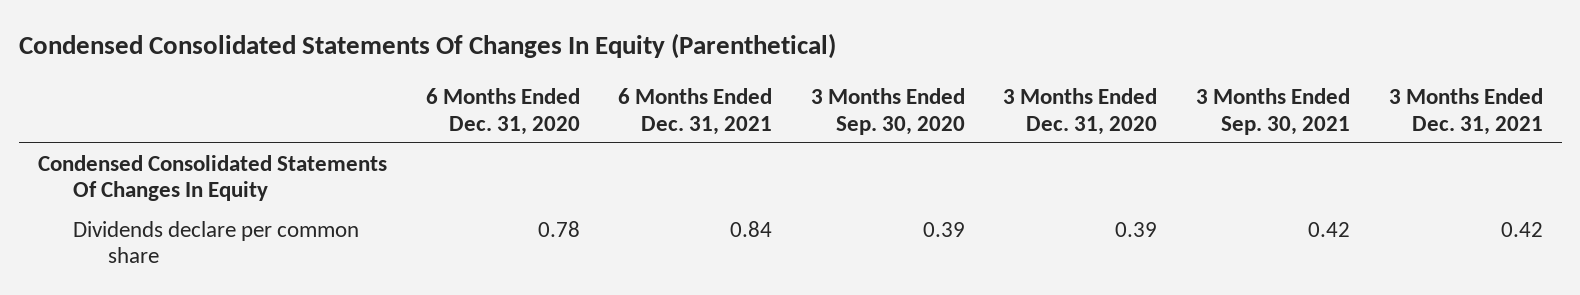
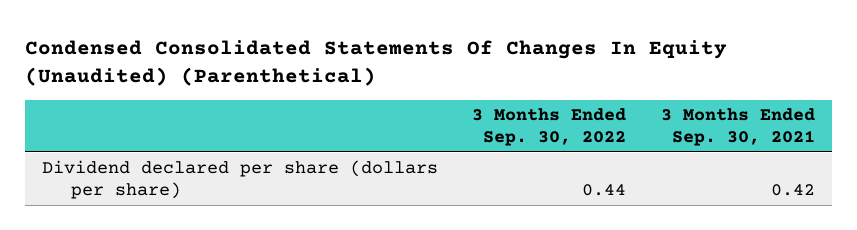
[18,33,836,60] Condensed Consolidated Statements Of Changes In Equity (Parenthetical) -> [25,39,728,86] Condensed Consolidated Statements Of Changes In Equity (Unaudited) (Parenthetical)
[425,88,580,135] 6 Months Ended Dec. 31, 2020 -> none
[618,88,773,135] 6 Months Ended Dec. 31, 2021 -> none
[810,88,965,135] 3 Months Ended Sep. 30, 2020 -> none
[1003,88,1158,135] 3 Months Ended Dec. 31, 2020 -> none
[1388,88,1543,135] 3 Months Ended Dec. 31, 2021 -> none
none -> [472,108,627,147] 3 Months Ended Sep. 30, 2022
[37,155,387,202] Condensed Consolidated Statements Of Changes In Equity -> none
[72,221,359,264] Dividends declare per common share -> [42,160,439,199] Dividend declared per share (dollars per share)

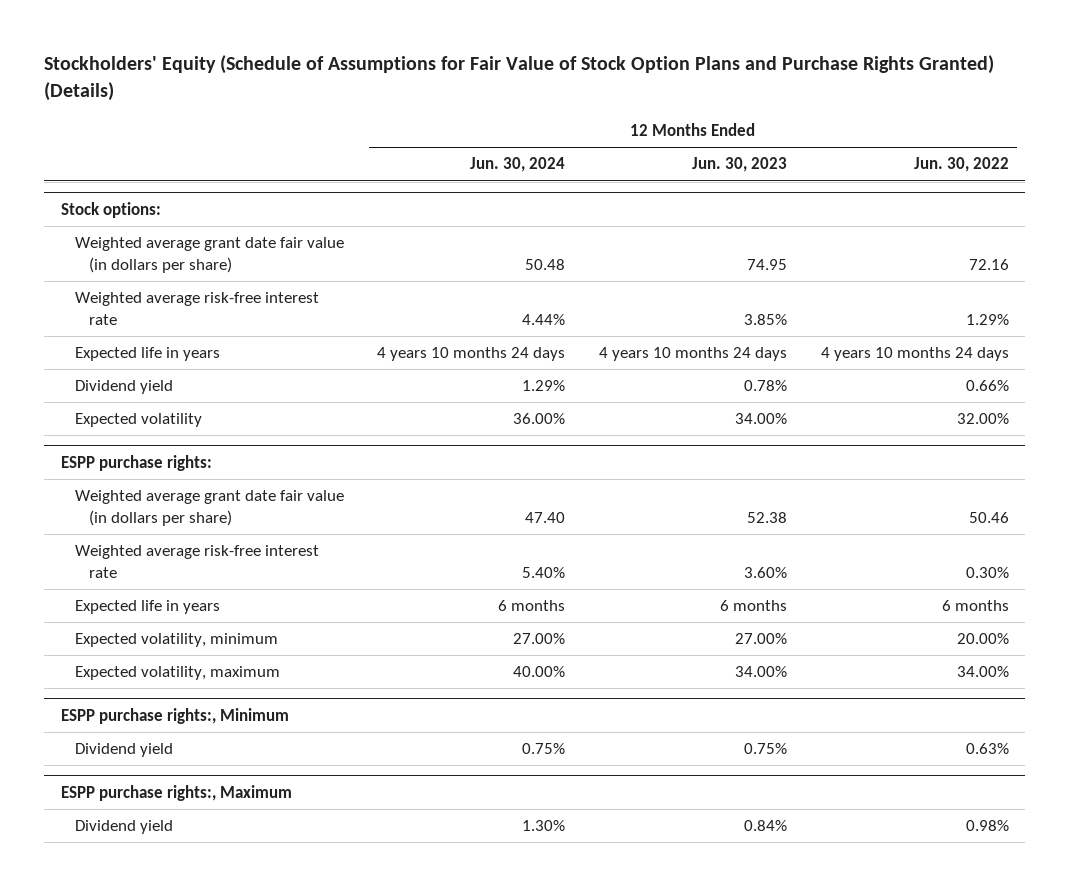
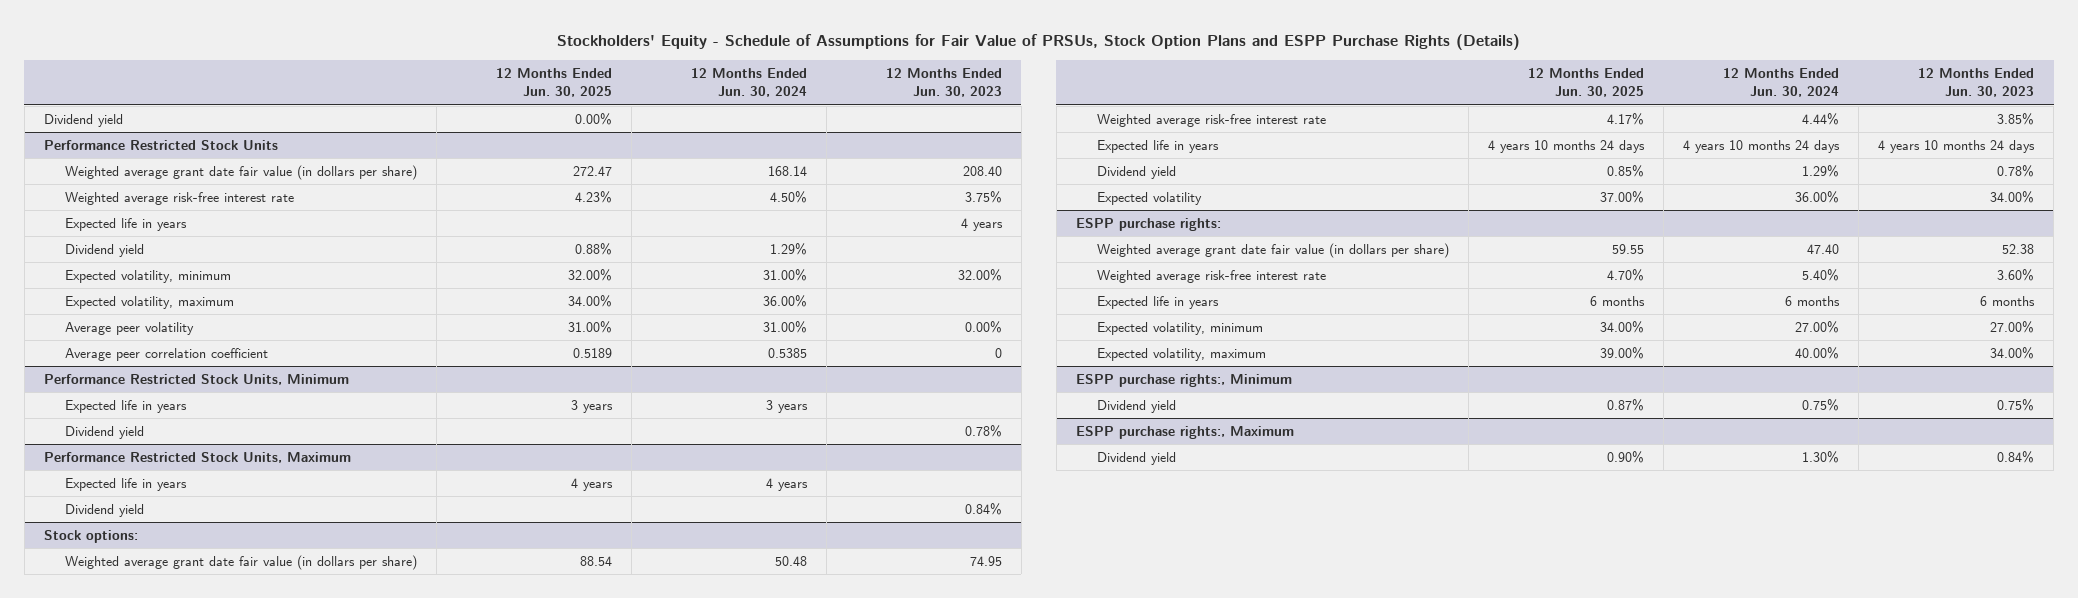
[43,55,994,101] Stockholders' Equity (Schedule of Assumptions for Fair Value of Stock Option Plans and Purchase Rights Granted) (Details) -> [556,34,1520,51] Stockholders' Equity - Schedule of Assumptions for Fair Value of PRSUs, Stock Option Plans and ESPP Purchase Rights (Details)
[913,157,1009,173] Jun. 30, 2022 -> none
none -> [496,68,613,98] 12 Months Ended Jun. 30, 2025
none -> [43,114,123,128] Dividend yield
none -> [43,140,278,151] Performance Restricted Stock Units
none -> [65,165,418,181] Weighted average grant date fair value (in dollars per share)
none -> [65,192,295,206] Weighted average risk-free interest rate
none -> [65,218,188,232] Expected life in years
none -> [65,244,145,258] Dividend yield
none -> [65,270,232,284] Expected volatility, minimum
none -> [65,296,235,310] Expected volatility, maximum
none -> [65,322,195,336] Average peer volatility
none -> [65,348,269,362] Average peer correlation coefficient
none -> [43,374,349,386] Performance Restricted Stock Units, Minimum
none -> [65,400,188,414] Expected life in years
none -> [65,426,145,440] Dividend yield
none -> [43,452,351,464] Performance Restricted Stock Units, Maximum
none -> [65,478,188,492] Expected life in years
none -> [65,504,145,518] Dividend yield

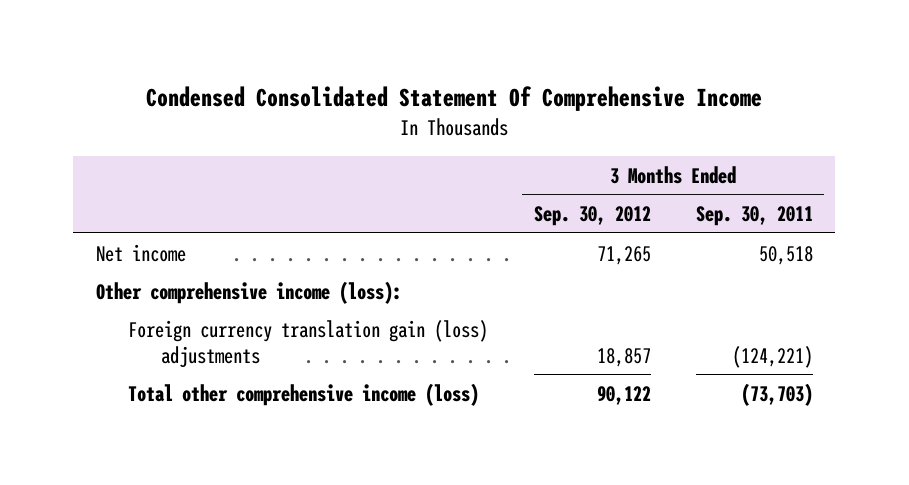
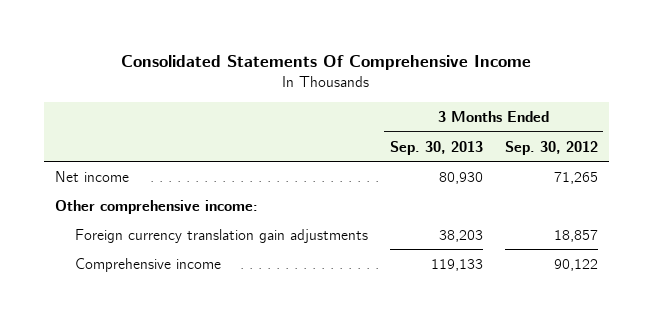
[146,86,763,112] Condensed Consolidated Statement Of Comprehensive Income -> [121,55,532,71] Consolidated Statements Of Comprehensive Income
[695,205,813,226] Sep. 30, 2011 -> none
none -> [389,140,483,155] Sep. 30, 2013
[96,280,403,304] Other comprehensive income (loss): -> [55,199,259,214] Other comprehensive income:
[128,319,489,368] Foreign currency translation gain (loss) adjustments -> [74,228,368,243] Foreign currency translation gain adjustments
[128,382,480,406] Total other comprehensive income (loss) -> [74,257,221,272] Comprehensive income

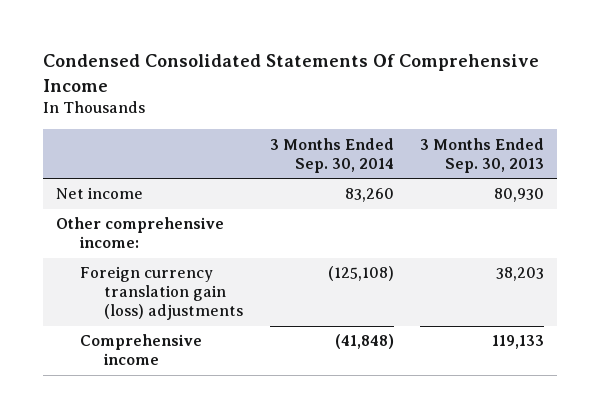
[121,55,532,71] Consolidated Statements Of Comprehensive Income -> [42,54,539,92] Condensed Consolidated Statements Of Comprehensive Income
[504,140,598,155] Sep. 30, 2012 -> none
none -> [269,137,394,173] 3 Months Ended Sep. 30, 2014
[74,228,368,243] Foreign currency translation gain adjustments -> [80,266,244,321] Foreign currency translation gain (loss) adjustments

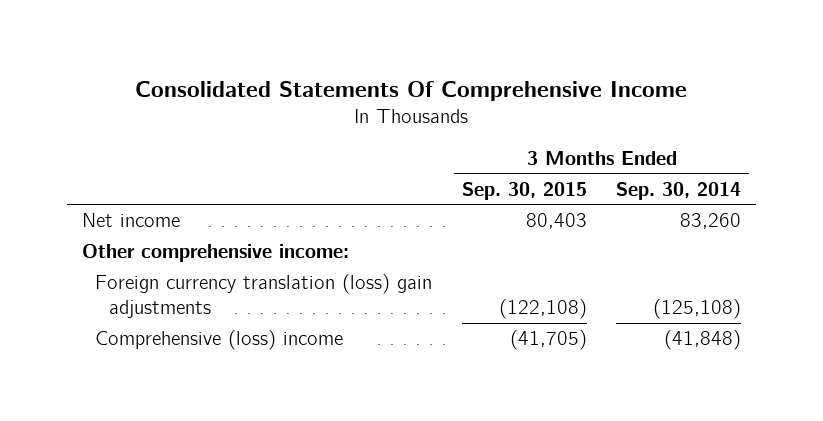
[42,54,539,92] Condensed Consolidated Statements Of Comprehensive Income -> [135,81,688,102] Consolidated Statements Of Comprehensive Income
[419,137,544,173] 3 Months Ended Sep. 30, 2013 -> none
none -> [461,181,587,200] Sep. 30, 2015
[80,266,244,321] Foreign currency translation gain (loss) adjustments -> [95,274,433,319] Foreign currency translation (loss) gain adjustments
[80,334,203,366] Comprehensive income -> [95,330,344,351] Comprehensive (loss) income

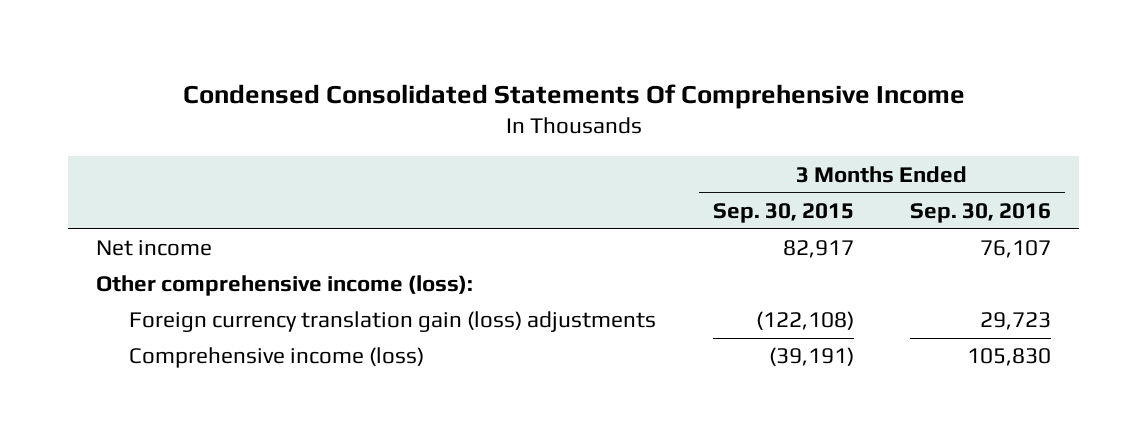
[135,81,688,102] Consolidated Statements Of Comprehensive Income -> [182,83,965,109] Condensed Consolidated Statements Of Comprehensive Income
[616,181,742,200] Sep. 30, 2014 -> none
none -> [910,202,1052,223] Sep. 30, 2016
[525,213,587,230] 80,403 -> [782,240,854,259] 82,917
[81,244,349,263] Other comprehensive income: -> [96,275,474,297] Other comprehensive income (loss):
[95,274,433,319] Foreign currency translation (loss) gain adjustments -> [129,311,657,333] Foreign currency translation gain (loss) adjustments
[95,330,344,351] Comprehensive (loss) income -> [129,347,425,369] Comprehensive income (loss)
[509,330,587,351] (41,705) -> [768,347,854,367] (39,191)

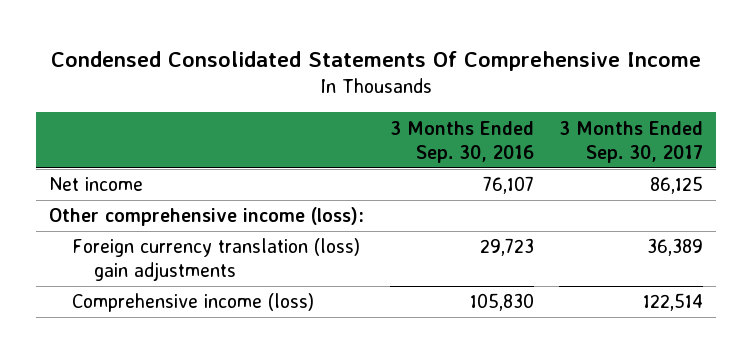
[712,202,854,223] Sep. 30, 2015 -> none
none -> [559,120,704,163] 3 Months Ended Sep. 30, 2017
[129,311,657,333] Foreign currency translation gain (loss) adjustments -> [71,238,360,282] Foreign currency translation (loss) gain adjustments

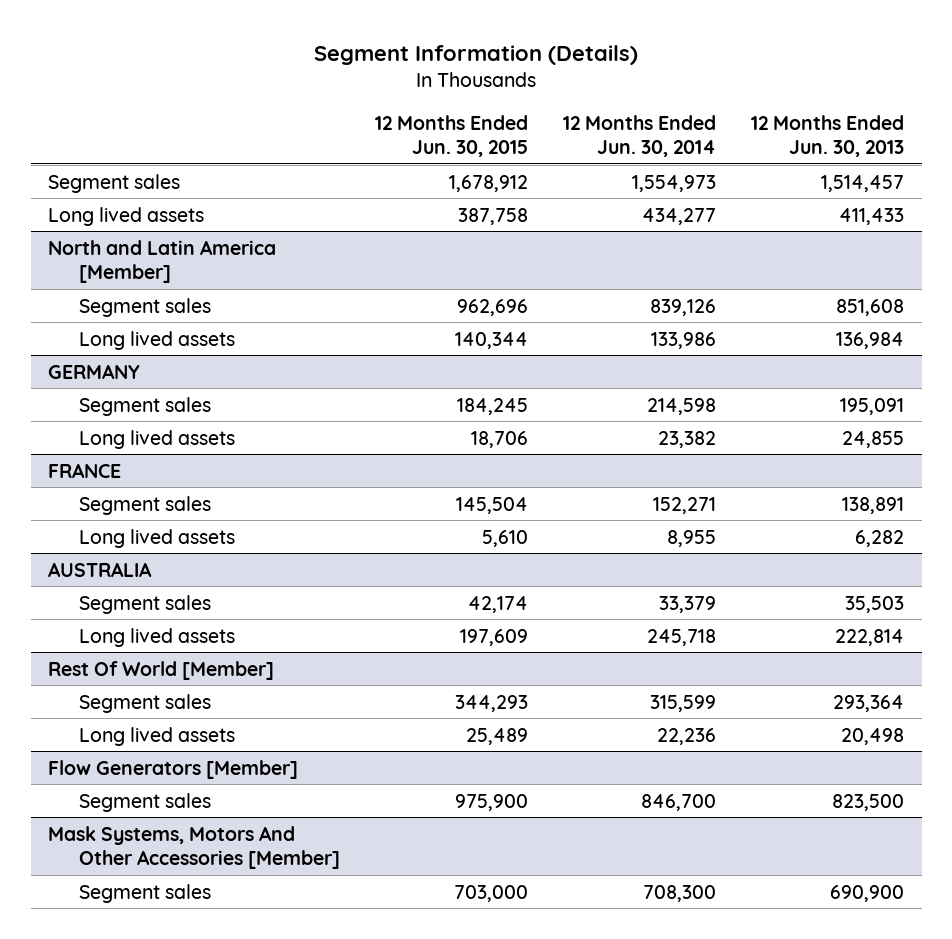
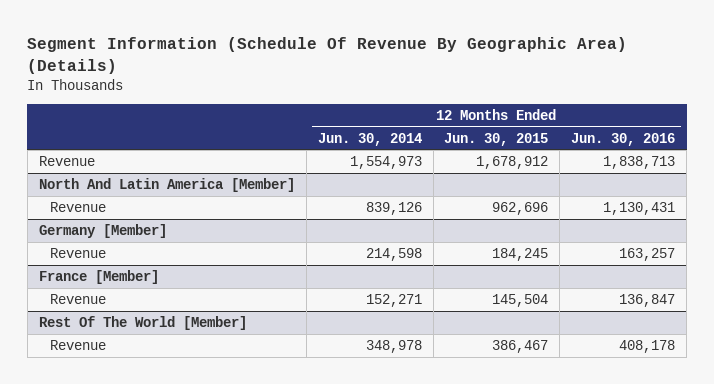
[314,44,639,65] Segment Information (Details) -> [27,37,628,74] Segment Information (Schedule Of Revenue By Geographic Area) (Details)
[751,114,905,157] 12 Months Ended Jun. 30, 2013 -> none
none -> [571,132,676,146] Jun. 30, 2016
[48,206,205,226] Long lived assets -> none
[79,330,236,350] Long lived assets -> none
[79,429,236,449] Long lived assets -> none
[79,528,236,548] Long lived assets -> none
[48,561,153,577] AUSTRALIA -> none
[79,594,212,614] Segment sales -> none
[79,627,236,647] Long lived assets -> none
[79,693,212,713] Segment sales -> none
[79,726,236,746] Long lived assets -> none
[48,759,299,779] Flow Generators [Member] -> none
[79,792,212,812] Segment sales -> none
[48,825,341,869] Mask Systems, Motors And Other Accessories [Member] -> none
[79,883,212,903] Segment sales -> none
[48,173,181,193] Segment sales -> [38,155,95,166] Revenue
[48,239,277,283] North and Latin America [Member] -> [38,177,295,192] North And Latin America [Member]
[79,297,212,317] Segment sales -> [50,201,107,212] Revenue
[48,363,141,379] GERMANY -> [38,223,167,238] Germany [Member]
[79,396,212,416] Segment sales -> [50,247,107,258] Revenue
[48,462,122,478] FRANCE -> [38,269,159,284] France [Member]
[79,495,212,515] Segment sales -> [50,293,107,304] Revenue
[48,660,275,680] Rest Of World [Member] -> [38,315,247,330] Rest Of The World [Member]
none -> [50,339,107,350] Revenue

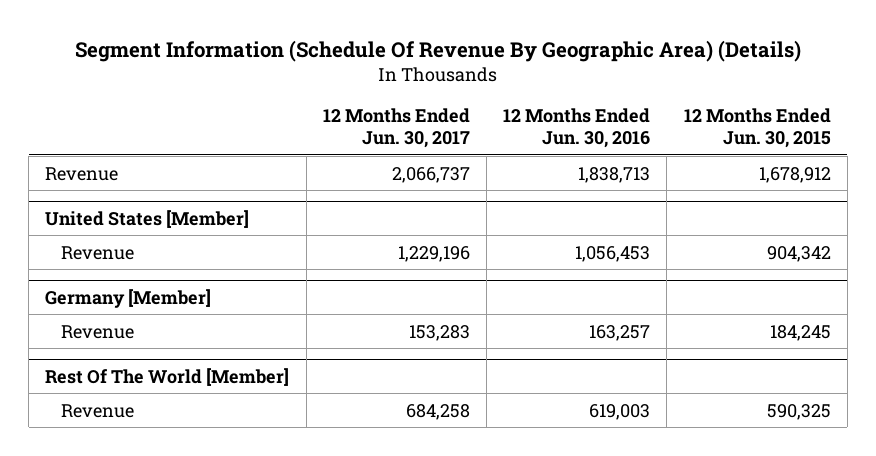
[317,132,422,146] Jun. 30, 2014 -> none
none -> [322,108,470,149] 12 Months Ended Jun. 30, 2017
[38,177,295,192] North And Latin America [Member] -> none
none -> [45,209,250,228] United States [Member]
[492,201,549,215] 962,696 -> [766,245,831,262] 904,342
[603,201,676,215] 1,130,431 -> [575,245,651,262] 1,056,453
[38,269,159,284] France [Member] -> none
[50,293,107,304] Revenue -> none
[492,339,549,353] 386,467 -> [766,403,831,420] 590,325
[619,339,676,353] 408,178 -> [589,403,651,420] 619,003

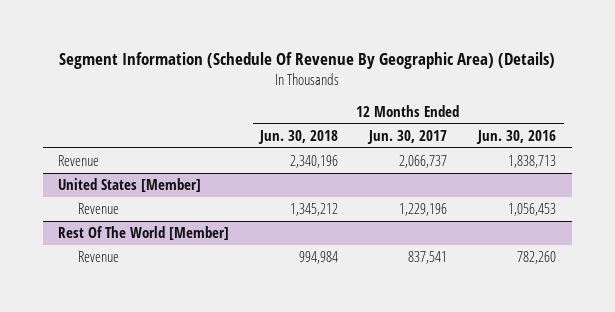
[683,108,831,149] 12 Months Ended Jun. 30, 2015 -> none
none -> [258,129,339,144] Jun. 30, 2018
[45,288,212,308] Germany [Member] -> none
[61,324,135,339] Revenue -> none
[405,403,470,420] 684,258 -> [408,251,448,265] 837,541
[589,403,651,420] 619,003 -> [517,251,557,265] 782,260

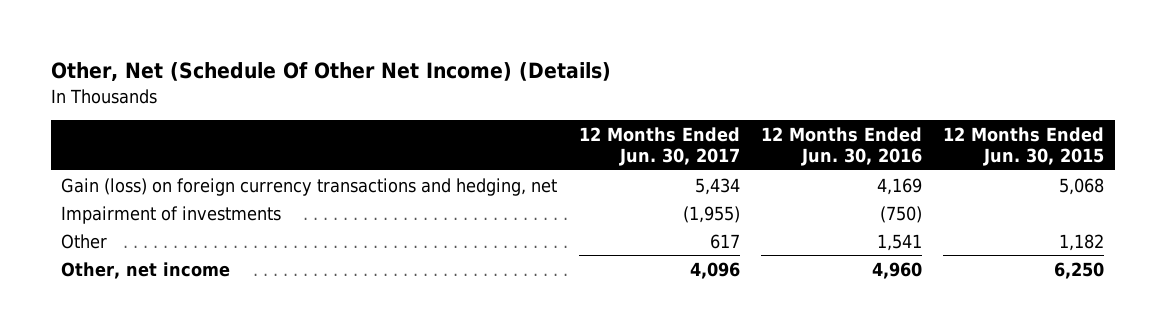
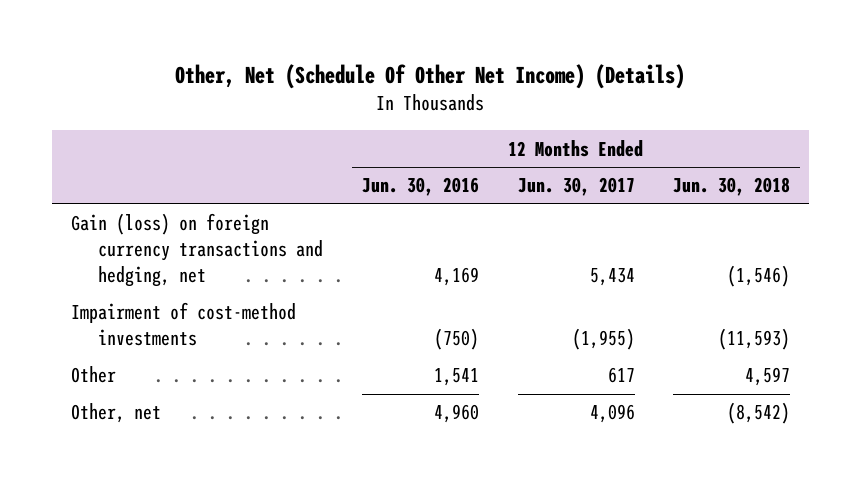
[943,127,1105,167] 12 Months Ended Jun. 30, 2015 -> none
none -> [673,177,791,197] Jun. 30, 2018
[61,205,282,224] Impairment of investments -> [70,302,296,347] Impairment of cost-method investments
[61,261,231,279] Other, net income -> [70,403,161,424] Other, net

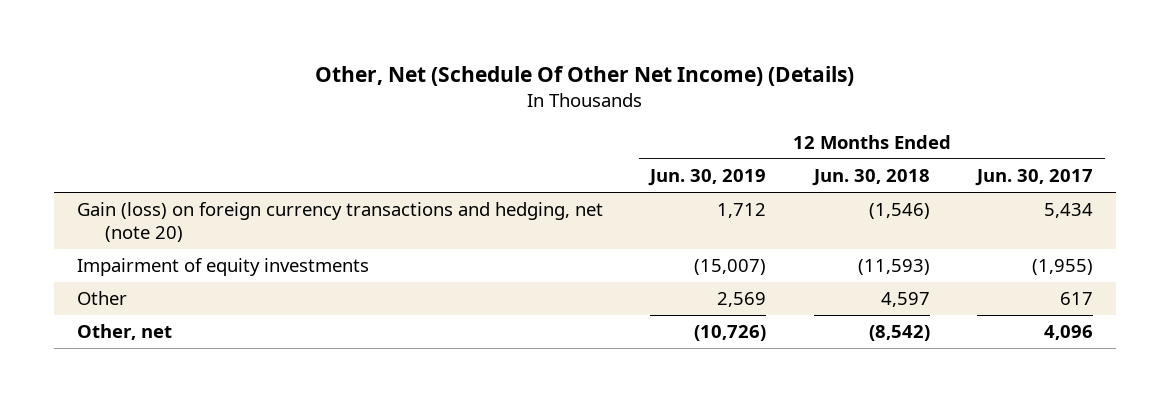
[361,177,479,197] Jun. 30, 2016 -> none
none -> [648,169,767,187] Jun. 30, 2019
[70,213,324,288] Gain (loss) on foreign currency transactions and hedging, net -> [77,202,604,243] Gain (loss) on foreign currency transactions and hedging, net (note 20)
[70,302,296,347] Impairment of cost-method investments -> [77,258,370,277] Impairment of equity investments

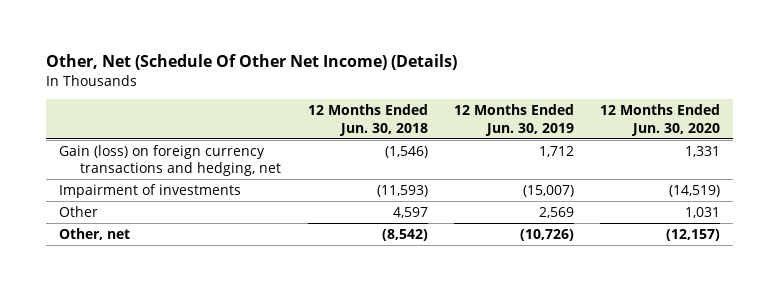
[974,169,1093,187] Jun. 30, 2017 -> none
none -> [600,104,721,136] 12 Months Ended Jun. 30, 2020
[77,202,604,243] Gain (loss) on foreign currency transactions and hedging, net (note 20) -> [58,144,282,177] Gain (loss) on foreign currency transactions and hedging, net
[77,258,370,277] Impairment of equity investments -> [58,183,241,198] Impairment of investments

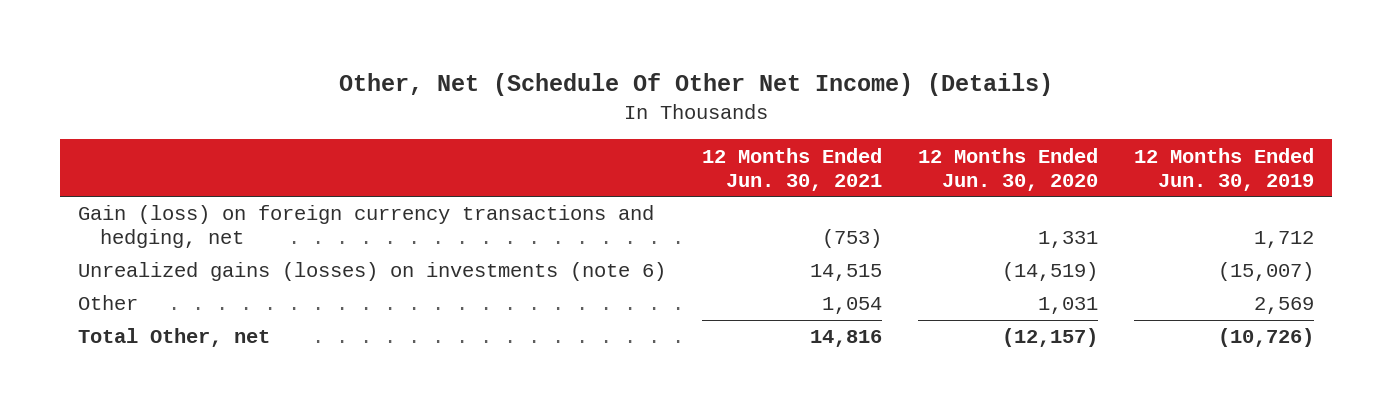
[307,104,428,136] 12 Months Ended Jun. 30, 2018 -> none
none -> [701,147,882,191] 12 Months Ended Jun. 30, 2021
[58,183,241,198] Impairment of investments -> [77,262,666,282] Unrealized gains (losses) on investments (note 6)
[58,227,130,240] Other, net -> [77,328,270,348] Total Other, net

